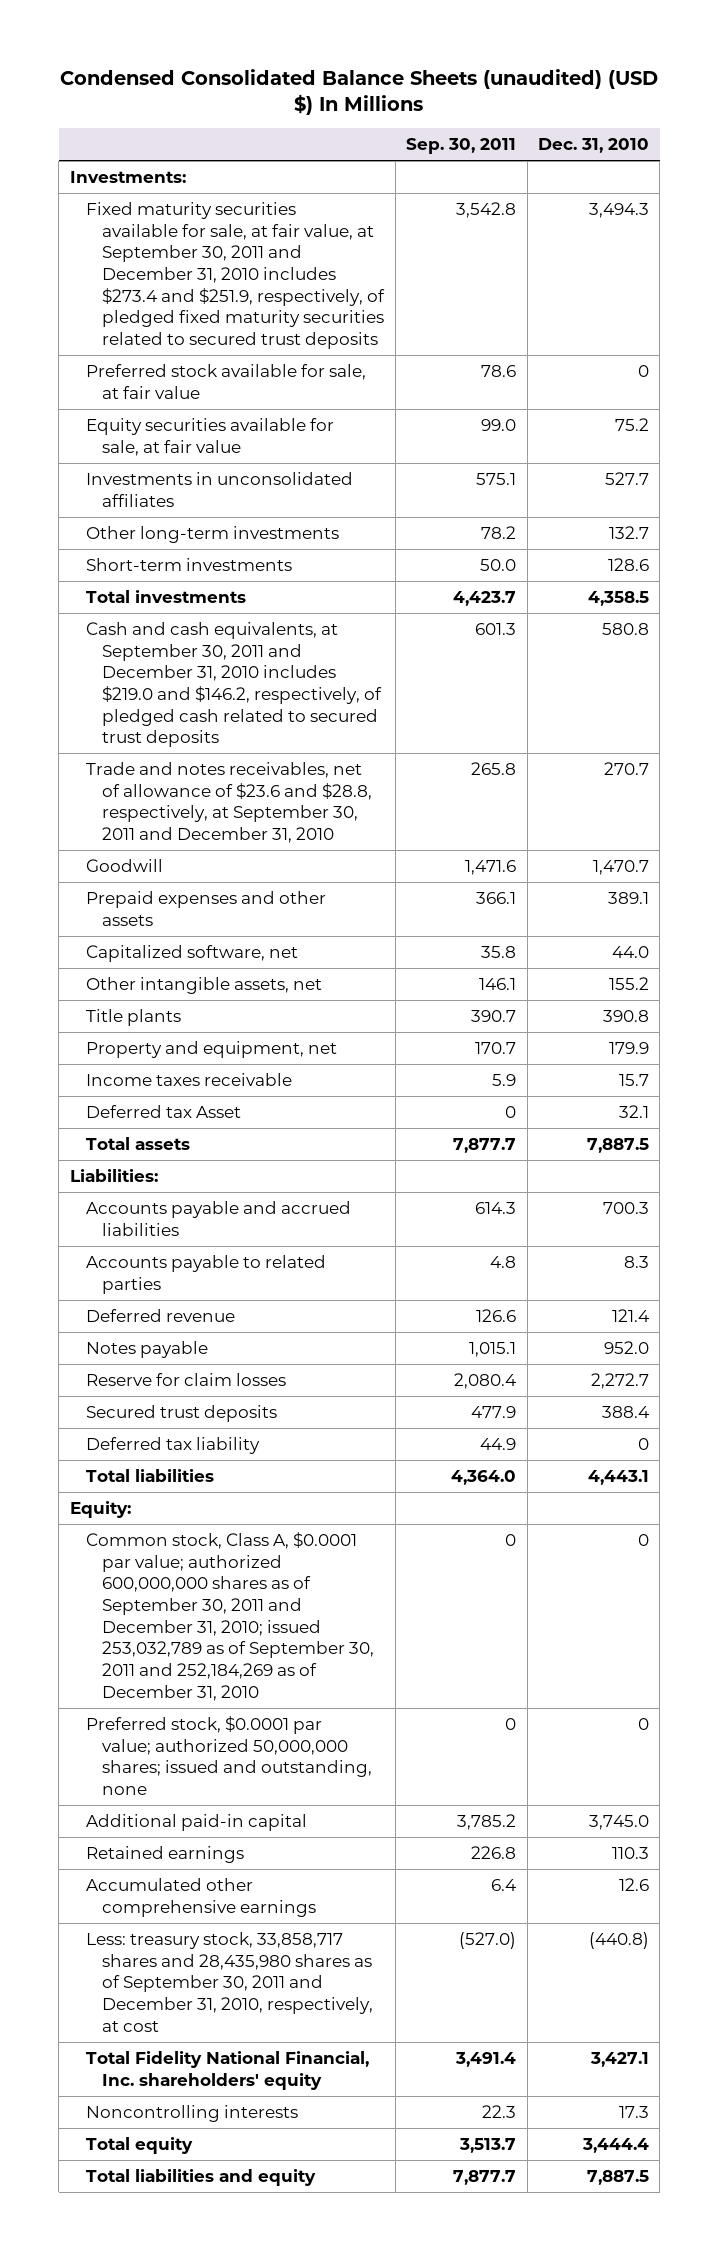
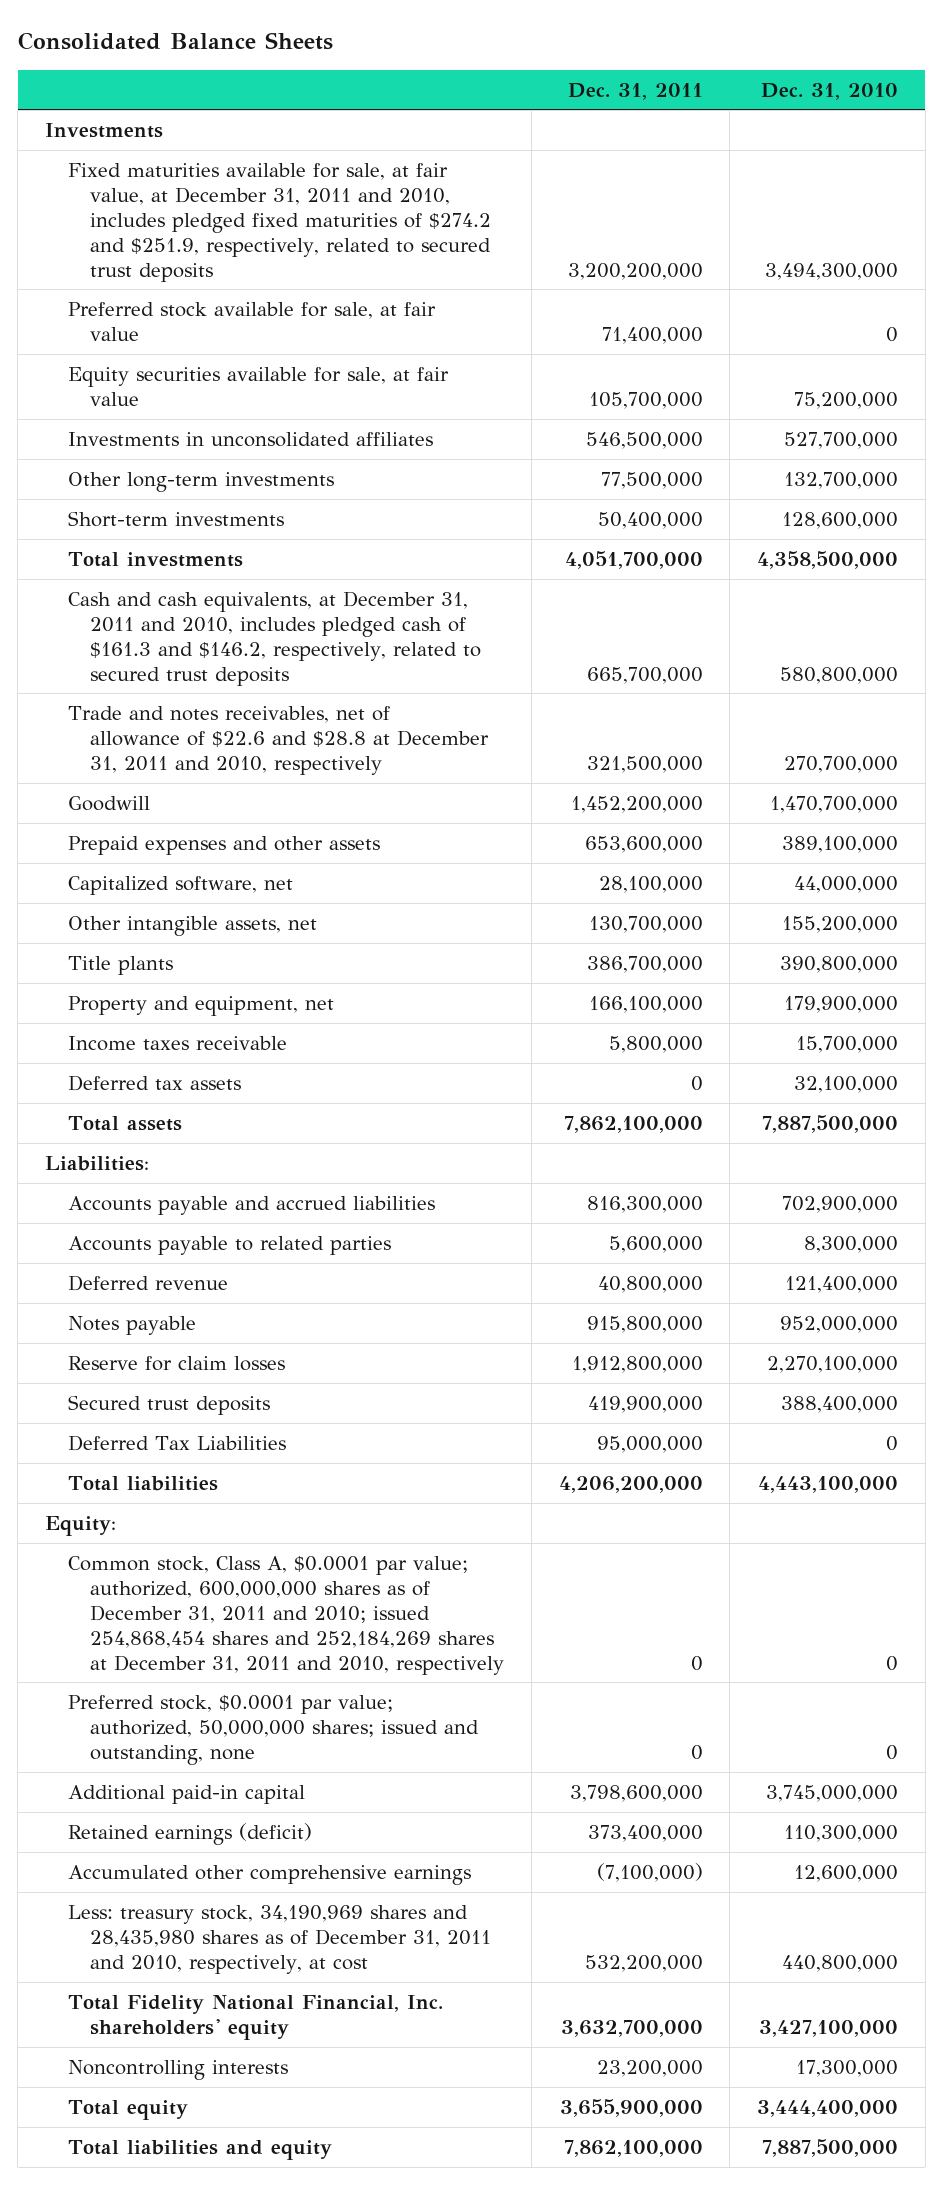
[60,69,659,116] Condensed Consolidated Balance Sheets (unaudited) (USD $) In Millions -> [17,32,333,51] Consolidated Balance Sheets
[406,138,517,155] Sep. 30, 2011 -> none
none -> [567,82,703,100] Dec. 31, 2011
[69,170,186,183] Investments: -> [45,122,164,138] Investments
[85,201,386,350] Fixed maturity securities available for sale, at fair value, at September 30, 2011 and December 31, 2010 includes $273.4 and $251.9, respectively, of pledged fixed maturity securities related to secured trust deposits -> [67,162,492,282] Fixed maturities available for sale, at fair value, at December 31, 2011 and 2010, includes pledged fixed maturities of $274.2 and $251.9, respectively, related to secured trust deposits
[588,202,649,218] 3,494.3 -> [765,262,899,280] 3,494,300,000
[614,417,649,431] 75.2 -> [794,391,899,409] 75,200,000
[604,471,649,485] 527.7 -> [784,431,899,449] 527,700,000
[608,525,649,539] 132.7 -> [784,471,899,489] 132,700,000
[607,557,649,571] 128.6 -> [782,511,899,529] 128,600,000
[587,590,649,606] 4,358.5 -> [757,550,899,569] 4,358,500,000
[85,621,383,748] Cash and cash equivalents, at September 30, 2011 and December 31, 2010 includes $219.0 and $146.2, respectively, of pledged cash related to secured trust deposits -> [67,590,482,686] Cash and cash equivalents, at December 31, 2011 and 2010, includes pledged cash of $161.3 and $146.2, respectively, related to secured trust deposits
[601,622,649,635] 580.8 -> [780,666,899,684] 580,800,000
[85,761,373,843] Trade and notes receivables, net of allowance of $23.6 and $28.8, respectively, at September 30, 2011 and December 31, 2010 -> [67,705,490,775] Trade and notes receivables, net of allowance of $22.6 and $28.8 at December 31, 2011 and 2010, respectively
[603,761,649,775] 270.7 -> [784,755,899,773] 270,700,000
[592,859,649,875] 1,470.7 -> [770,795,899,813] 1,470,700,000
[607,891,649,904] 389.1 -> [782,835,899,853] 389,100,000
[611,945,649,958] 44.0 -> [794,875,899,893] 44,000,000
[608,976,649,990] 155.2 -> [782,915,899,933] 155,200,000
[602,1009,649,1022] 390.8 -> [780,955,899,973] 390,800,000
[608,1041,649,1054] 179.9 -> [784,995,899,1013] 179,900,000
[618,1073,649,1086] 15.7 -> [796,1035,899,1053] 15,700,000
[85,1104,241,1118] Deferred tax Asset -> [67,1074,241,1091] Deferred tax assets
[618,1104,649,1118] 32.1 -> [794,1075,899,1093] 32,100,000
[586,1137,649,1153] 7,887.5 -> [762,1114,899,1133] 7,887,500,000
[602,1201,649,1214] 700.3 -> [782,1195,899,1213] 702,900,000
[623,1255,649,1268] 8.3 -> [804,1235,899,1253] 8,300,000
[611,1308,649,1322] 121.4 -> [785,1275,899,1293] 121,400,000
[603,1340,649,1354] 952.0 -> [780,1315,899,1333] 952,000,000
[590,1372,649,1389] 2,272.7 -> [767,1355,899,1373] 2,270,100,000
[601,1405,649,1418] 388.4 -> [781,1395,899,1413] 388,400,000
[85,1436,260,1454] Deferred tax liability -> [67,1434,286,1451] Deferred Tax Liabilities
[587,1469,649,1485] 4,443.1 -> [758,1475,899,1493] 4,443,100,000
[85,1531,375,1701] Common stock, Class A, $0.0001 par value; authorized 600,000,000 shares as of September 30, 2011 and December 31, 2010; issued 253,032,789 as of September 30, 2011 and 252,184,269 as of December 31, 2010 -> [67,1555,505,1675] Common stock, Class A, $0.0001 par value; authorized, 600,000,000 shares as of December 31, 2011 and 2010; issued 254,868,454 shares and 252,184,269 shares at December 31, 2011 and 2010, respectively
[85,1715,373,1795] Preferred stock, $0.0001 par value; authorized 50,000,000 shares; issued and outstanding, none -> [67,1694,480,1765] Preferred stock, $0.0001 par value; authorized, 50,000,000 shares; issued and outstanding, none
[588,1814,649,1830] 3,745.0 -> [766,1784,899,1802] 3,745,000,000
[85,1845,244,1863] Retained earnings -> [67,1822,312,1845] Retained earnings (deficit)
[611,1846,649,1859] 110.3 -> [784,1824,899,1842] 110,300,000
[618,1877,649,1891] 12.6 -> [794,1864,899,1882] 12,600,000
[85,1931,374,2032] Less: treasury stock, 33,858,717 shares and 28,435,980 shares as of September 30, 2011 and December 31, 2010, respectively, at cost -> [67,1904,492,1974] Less: treasury stock, 34,190,969 shares and 28,435,980 shares as of December 31, 2011 and 2010, respectively, at cost
[588,1931,649,1949] (440.8) -> [782,1954,899,1972] 440,800,000
[589,2051,649,2067] 3,427.1 -> [759,2019,899,2037] 3,427,100,000
[618,2105,649,2118] 17.3 -> [796,2059,899,2077] 17,300,000
[581,2137,649,2153] 3,444.4 -> [757,2099,899,2117] 3,444,400,000
[586,2169,649,2185] 7,887.5 -> [762,2138,899,2157] 7,887,500,000

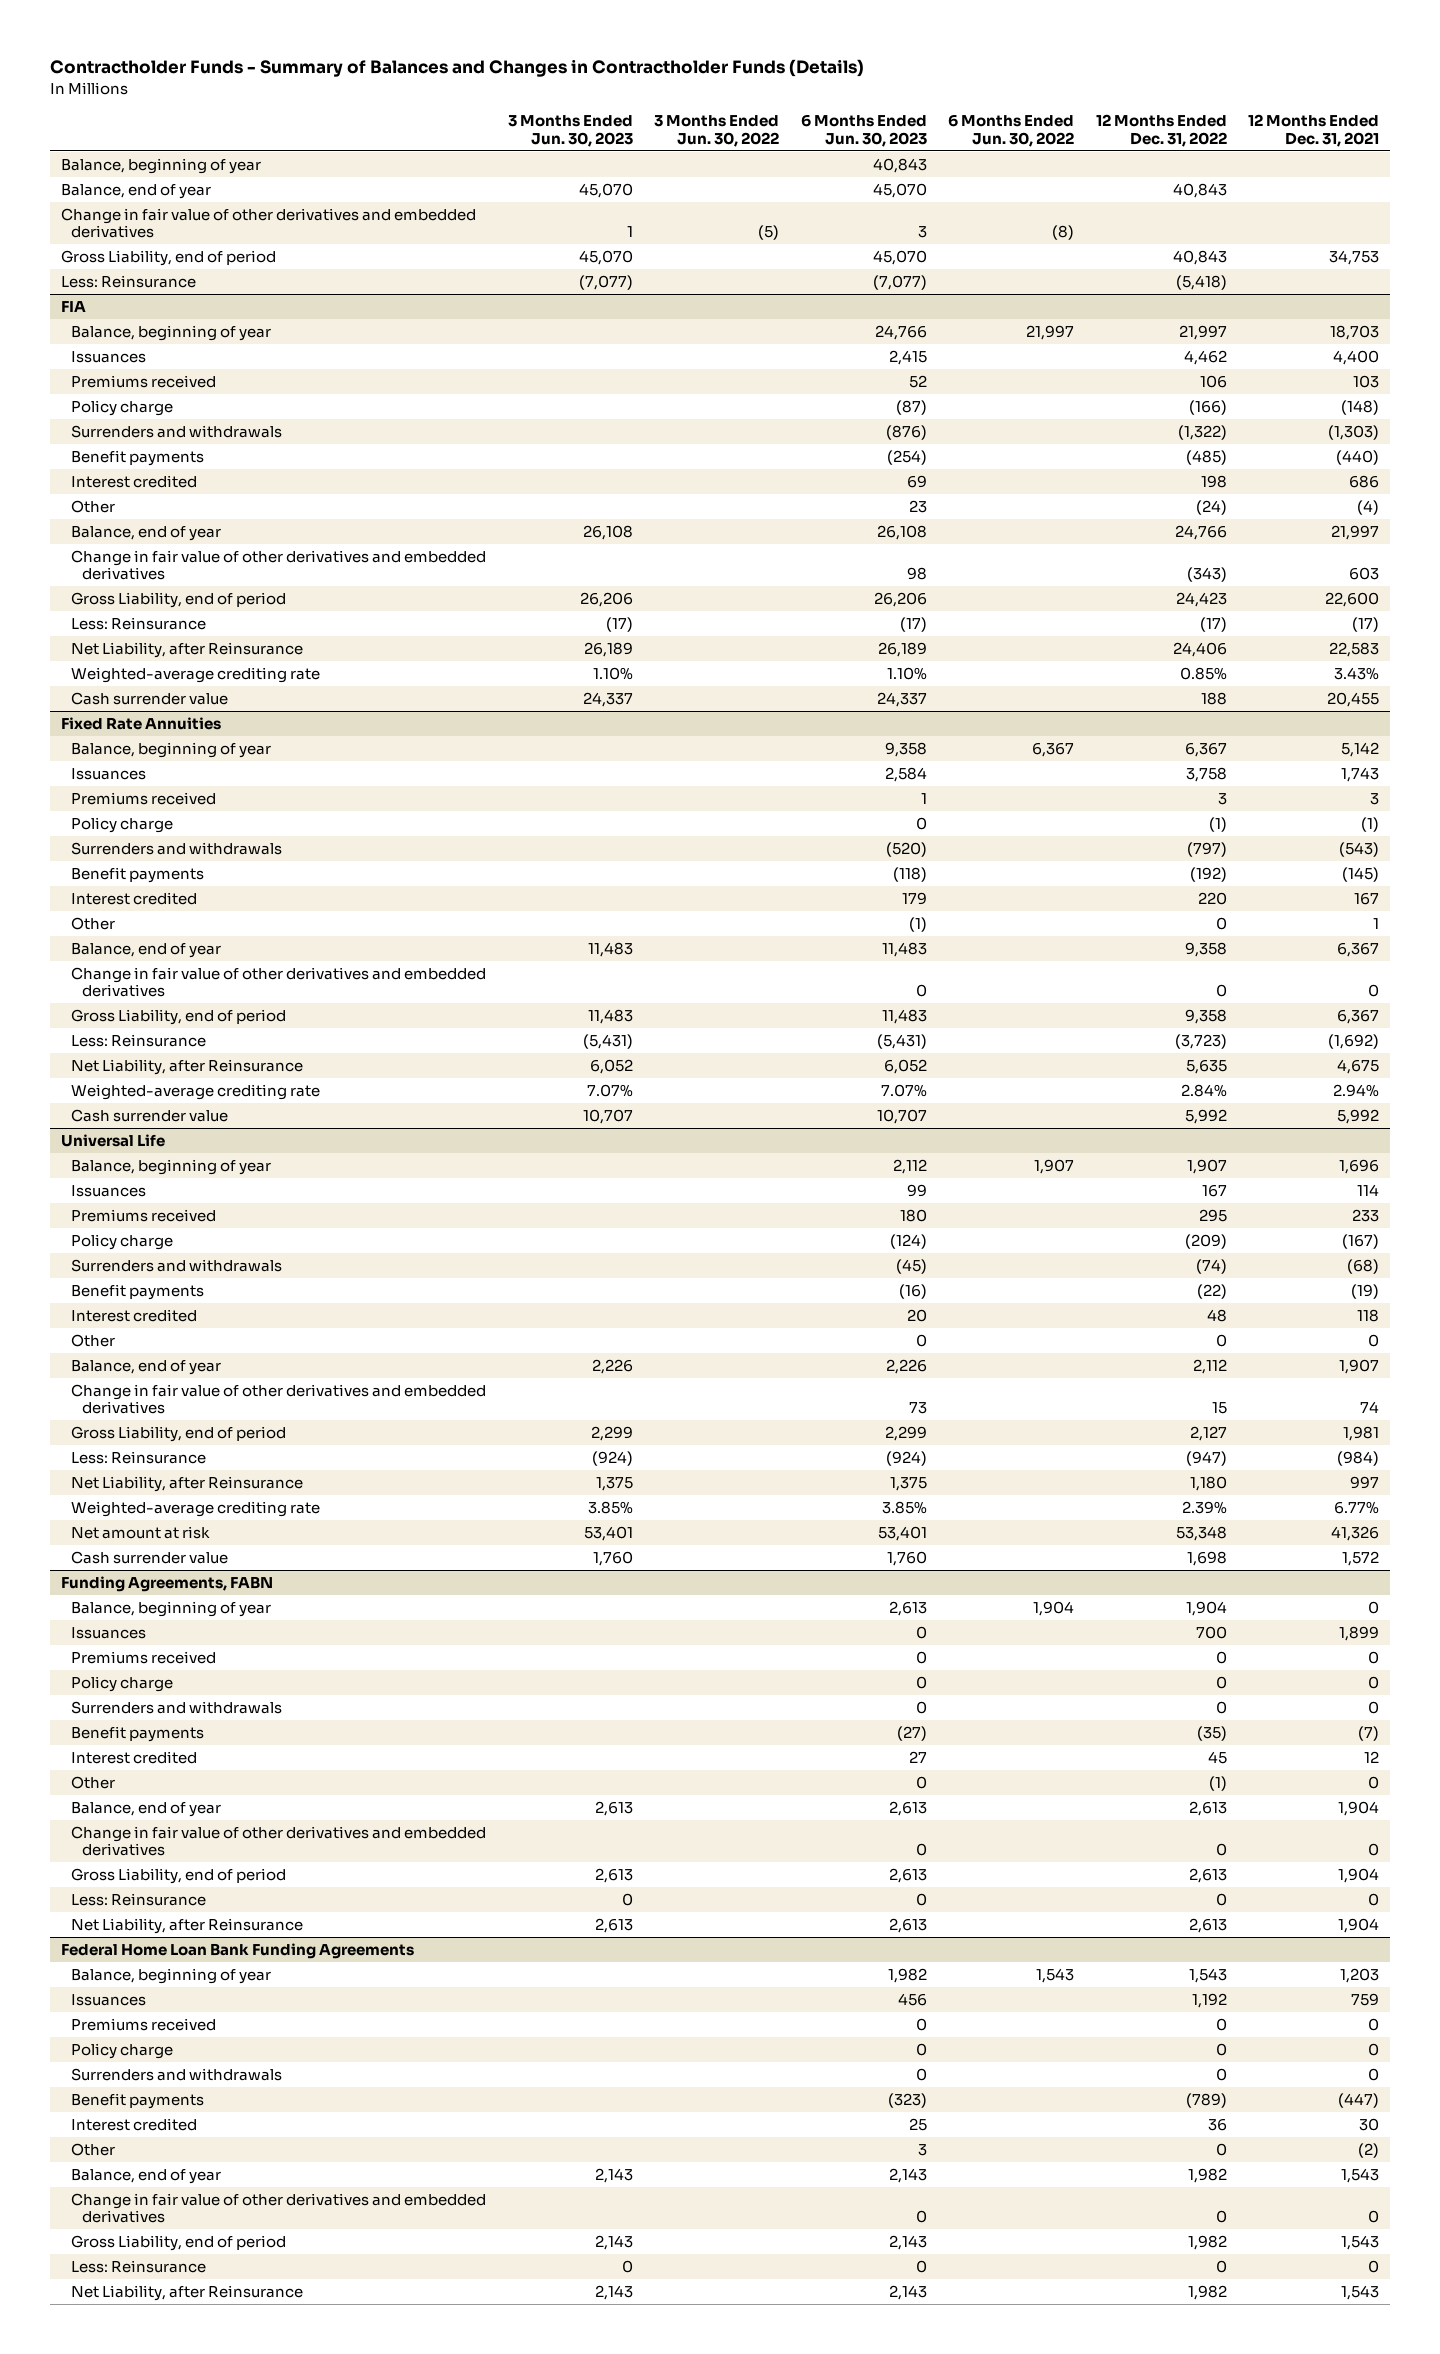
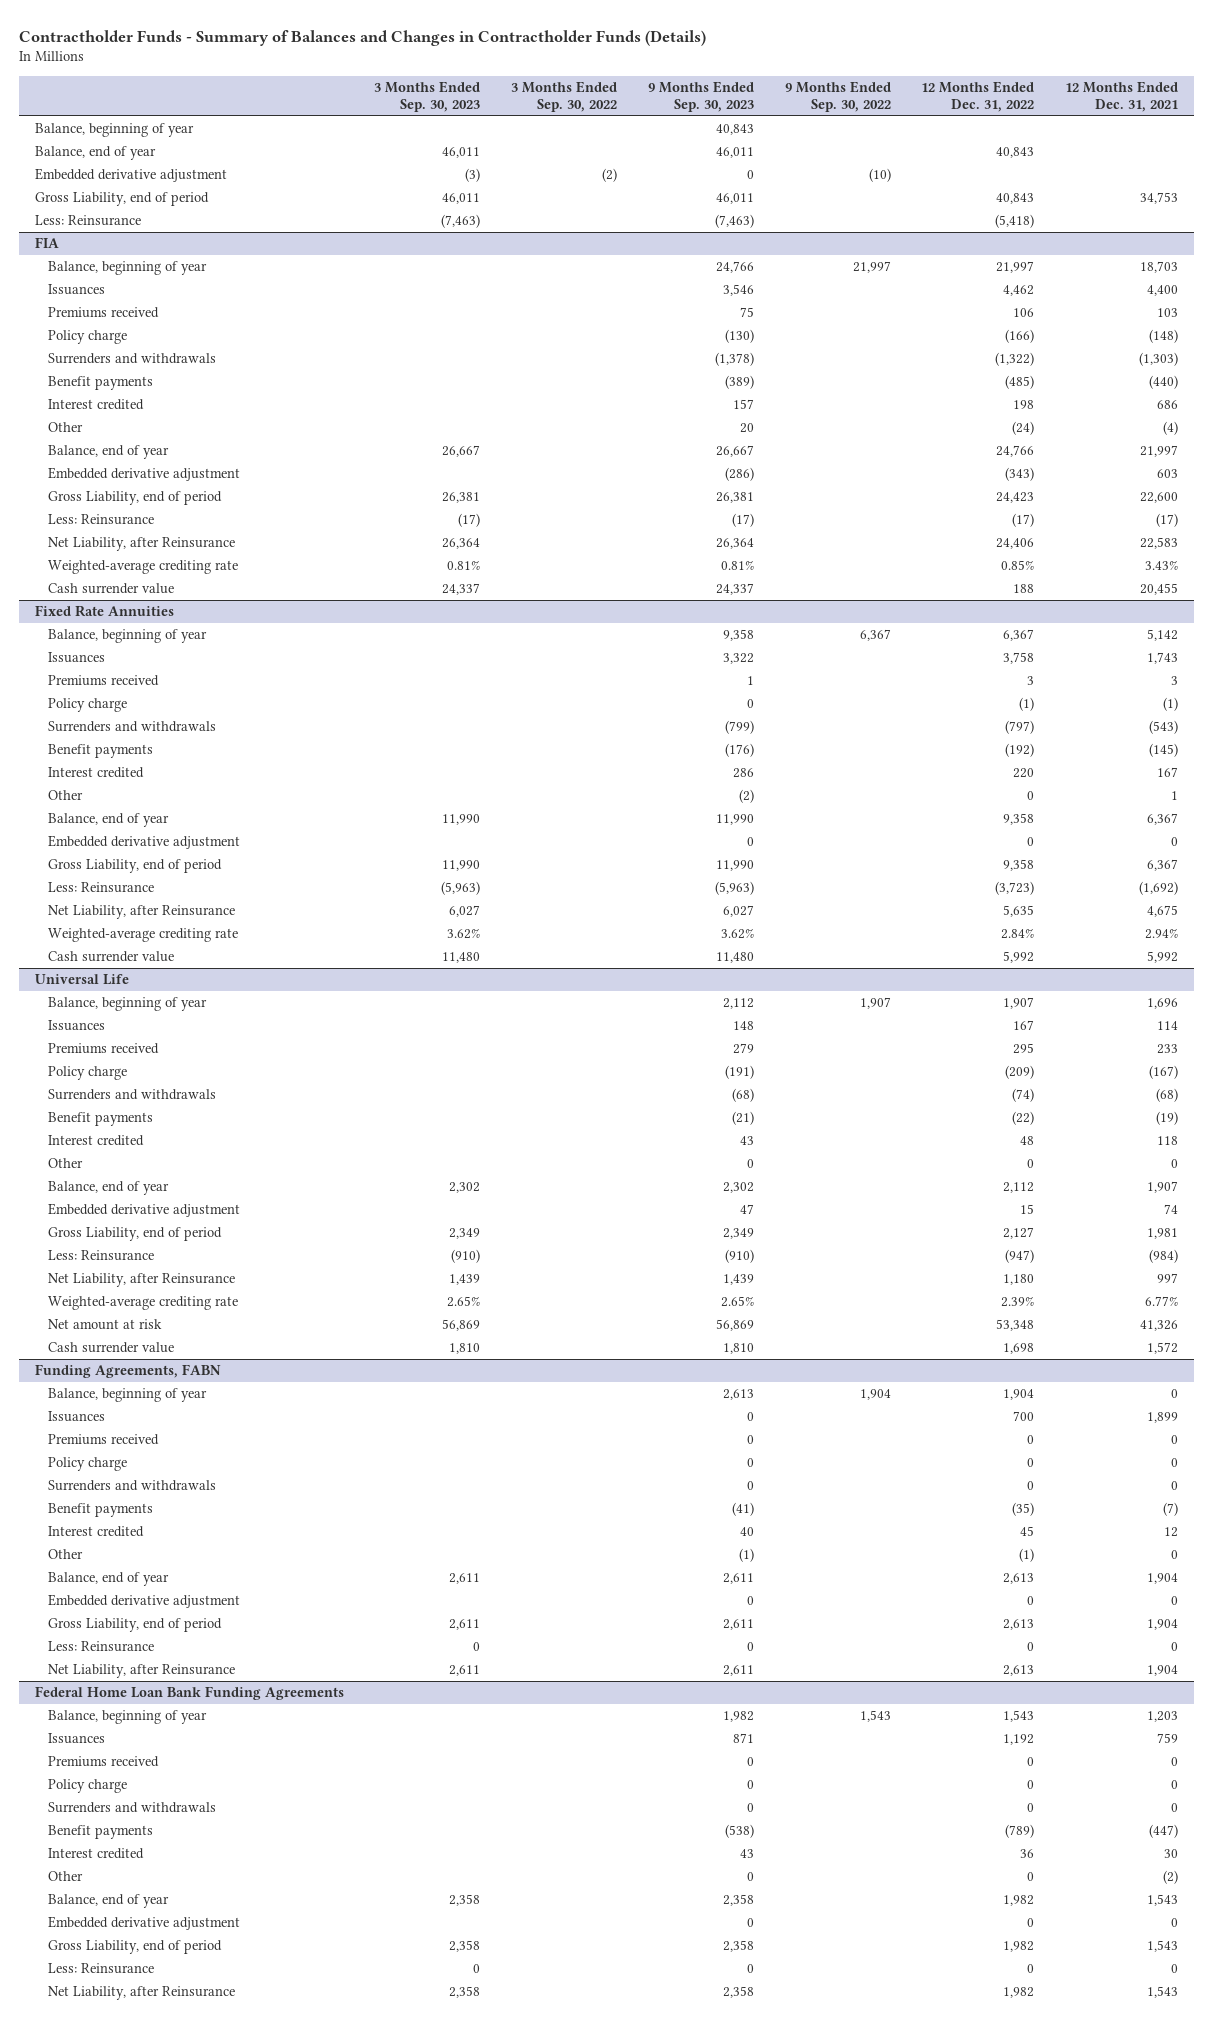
[507,115,633,147] 3 Months Ended Jun. 30, 2023 -> none
[654,115,780,147] 3 Months Ended Jun. 30, 2022 -> none
[800,114,927,147] 6 Months Ended Jun. 30, 2023 -> none
[948,114,1075,147] 6 Months Ended Jun. 30, 2022 -> none
none -> [374,81,481,113] 3 Months Ended Sep. 30, 2023
none -> [511,81,618,113] 3 Months Ended Sep. 30, 2022
none -> [647,81,754,113] 9 Months Ended Sep. 30, 2023
none -> [784,81,891,113] 9 Months Ended Sep. 30, 2022
[60,207,476,239] Change in fair value of other derivatives and embedded derivatives -> [34,168,227,183] Embedded derivative adjustment
[71,549,487,581] Change in fair value of other derivatives and embedded derivatives -> [48,467,241,482] Embedded derivative adjustment
[71,966,487,998] Change in fair value of other derivatives and embedded derivatives -> [48,835,241,850] Embedded derivative adjustment
[71,1383,487,1415] Change in fair value of other derivatives and embedded derivatives -> [48,1203,241,1218] Embedded derivative adjustment
[71,1825,487,1857] Change in fair value of other derivatives and embedded derivatives -> [48,1594,241,1609] Embedded derivative adjustment
[71,2192,487,2224] Change in fair value of other derivatives and embedded derivatives -> [48,1916,241,1931] Embedded derivative adjustment

